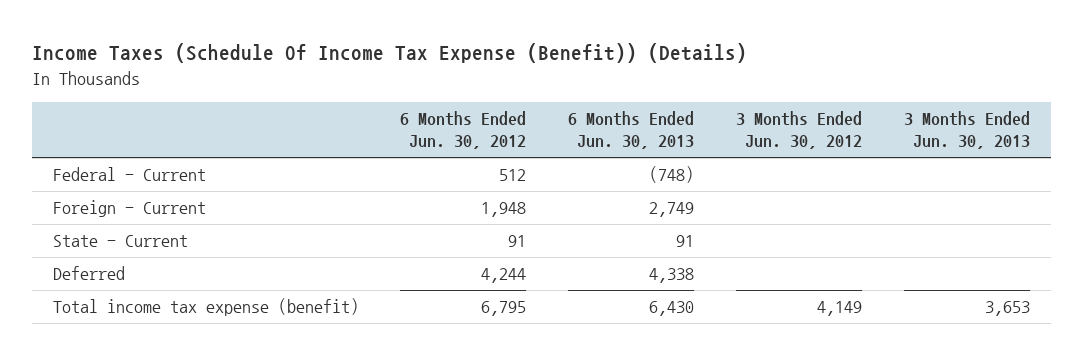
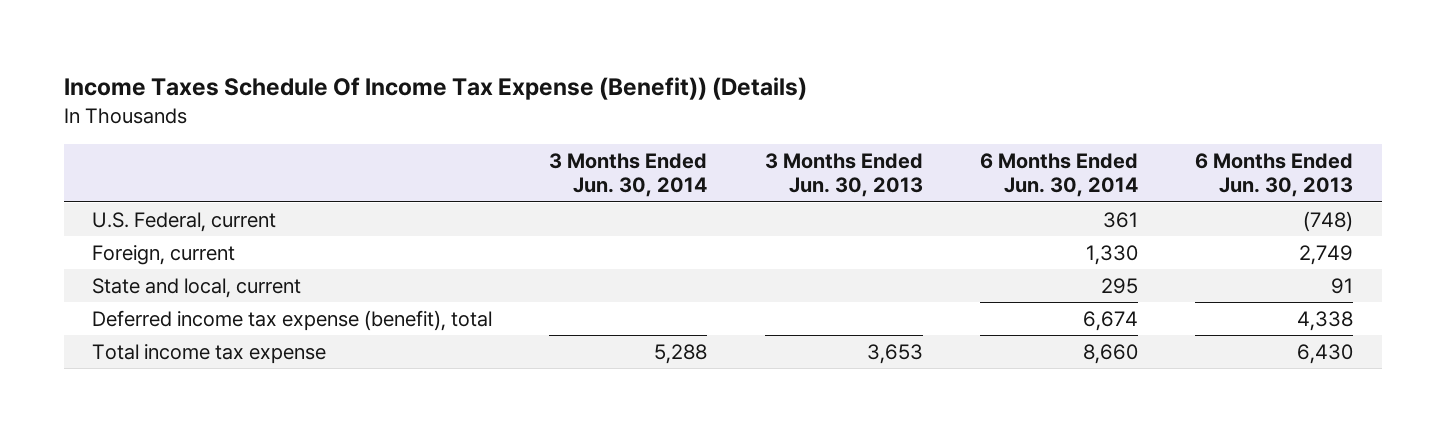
[31,43,747,64] Income Taxes (Schedule Of Income Tax Expense (Benefit)) (Details) -> [63,77,807,101] Income Taxes Schedule Of Income Tax Expense (Benefit)) (Details)
[400,110,527,150] 6 Months Ended Jun. 30, 2012 -> none
[736,110,863,150] 3 Months Ended Jun. 30, 2012 -> none
none -> [549,152,708,198] 3 Months Ended Jun. 30, 2014
none -> [979,152,1138,198] 6 Months Ended Jun. 30, 2014
[52,167,206,182] Federal - Current -> [92,211,277,232] U.S. Federal, current
[52,200,206,218] Foreign - Current -> [92,244,236,265] Foreign, current
[52,235,188,248] State - Current -> [92,277,302,298] State and local, current
[52,266,125,281] Deferred -> [92,309,493,331] Deferred income tax expense (benefit), total
[52,298,359,317] Total income tax expense (benefit) -> [92,343,327,364] Total income tax expense

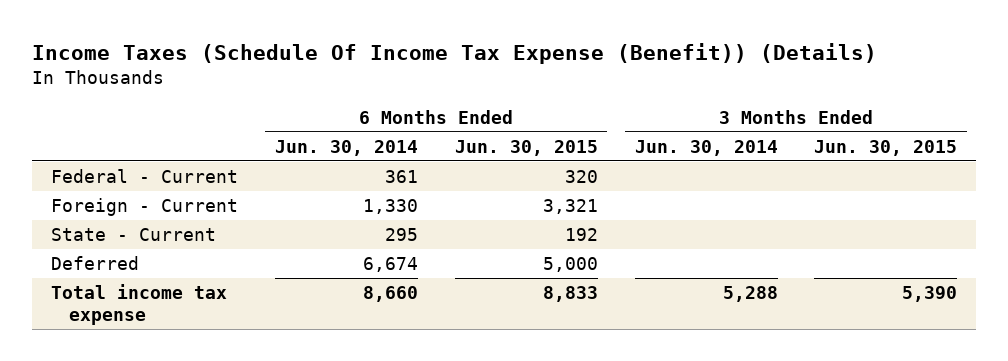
[63,77,807,101] Income Taxes Schedule Of Income Tax Expense (Benefit)) (Details) -> [32,43,878,65] Income Taxes (Schedule Of Income Tax Expense (Benefit)) (Details)
[764,152,923,198] 3 Months Ended Jun. 30, 2013 -> none
[1195,152,1354,198] 6 Months Ended Jun. 30, 2013 -> none
none -> [454,139,598,156] Jun. 30, 2015
none -> [814,139,958,156] Jun. 30, 2015
[92,211,277,232] U.S. Federal, current -> [50,169,238,184] Federal - Current
[92,244,236,265] Foreign, current -> [50,198,238,217] Foreign - Current
[92,277,302,298] State and local, current -> [50,228,216,242] State - Current
[92,309,493,331] Deferred income tax expense (benefit), total -> [50,256,139,271] Deferred

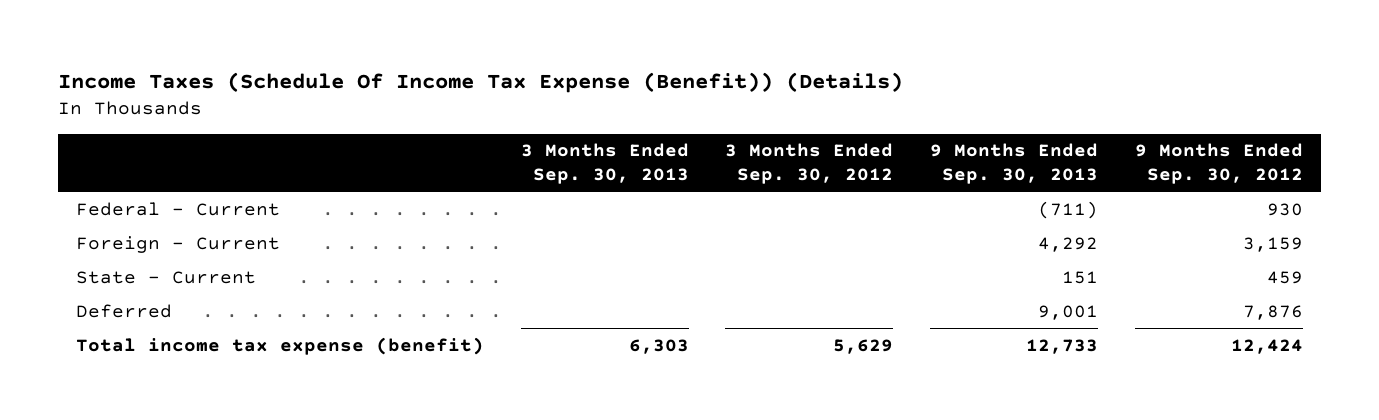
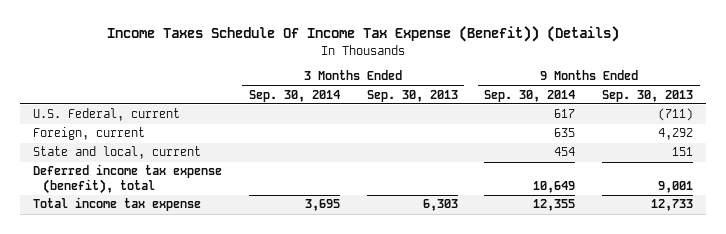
[57,71,903,93] Income Taxes (Schedule Of Income Tax Expense (Benefit)) (Details) -> [107,26,620,43] Income Taxes Schedule Of Income Tax Expense (Benefit)) (Details)
[725,143,894,184] 3 Months Ended Sep. 30, 2012 -> none
[1134,143,1303,184] 9 Months Ended Sep. 30, 2012 -> none
none -> [248,89,340,102] Sep. 30, 2014
none -> [484,89,576,102] Sep. 30, 2014
[76,201,281,216] Federal - Current -> [33,108,181,122] U.S. Federal, current
[76,235,281,253] Foreign - Current -> [33,127,146,141] Foreign, current
[76,270,257,284] State - Current -> [33,146,202,160] State and local, current
[76,303,173,318] Deferred -> [33,164,223,195] Deferred income tax expense (benefit), total
[76,336,485,355] Total income tax expense (benefit) -> [33,197,202,212] Total income tax expense

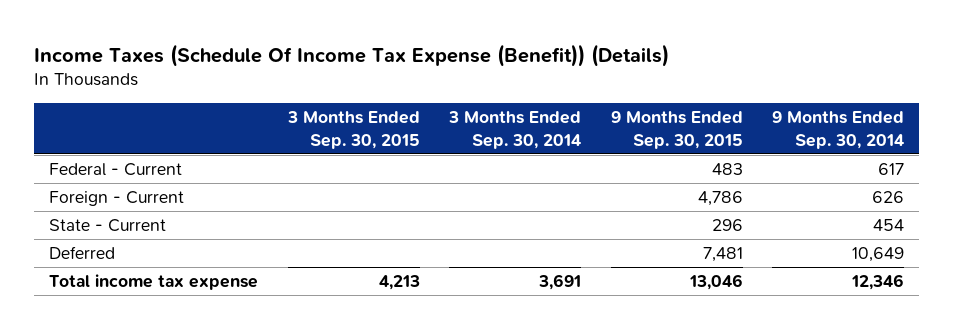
[107,26,620,43] Income Taxes Schedule Of Income Tax Expense (Benefit)) (Details) -> [34,43,670,67] Income Taxes (Schedule Of Income Tax Expense (Benefit)) (Details)
[366,89,458,102] Sep. 30, 2013 -> none
[602,89,694,102] Sep. 30, 2013 -> none
none -> [286,110,420,149] 3 Months Ended Sep. 30, 2015
none -> [610,110,743,149] 9 Months Ended Sep. 30, 2015
[33,108,181,122] U.S. Federal, current -> [48,163,182,177] Federal - Current
[33,127,146,141] Foreign, current -> [48,191,184,207] Foreign - Current
[554,128,576,138] 635 -> [872,191,905,204] 626
[33,146,202,160] State and local, current -> [48,219,166,233] State - Current
[33,164,223,195] Deferred income tax expense (benefit), total -> [48,246,115,260] Deferred
[304,199,340,212] 3,695 -> [538,274,582,291] 3,691
[533,199,576,212] 12,355 -> [851,274,905,291] 12,346

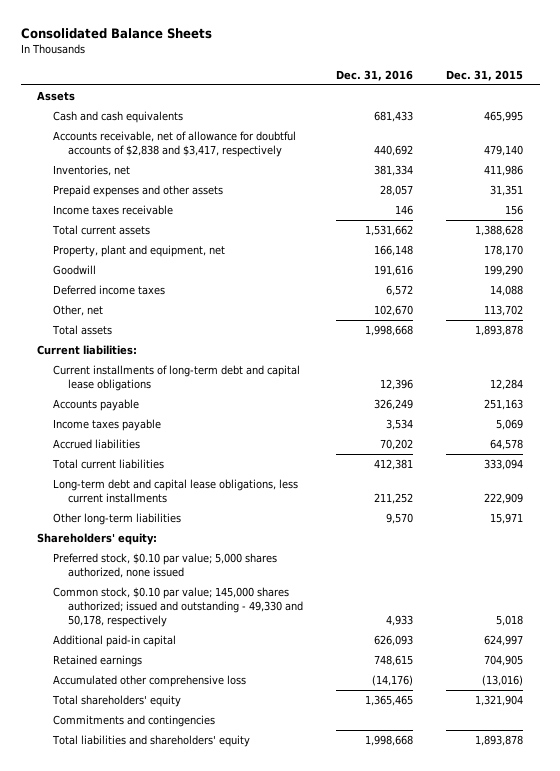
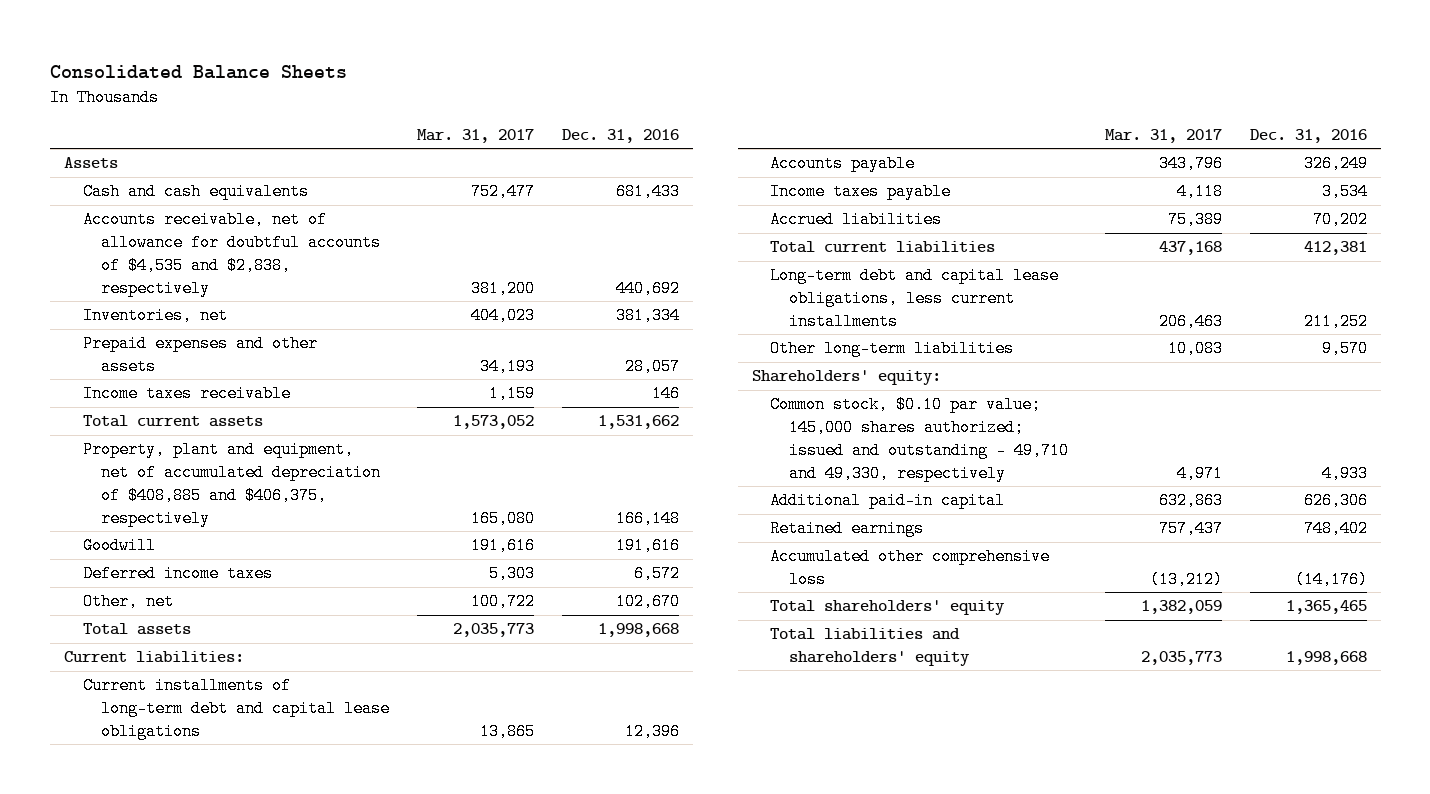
[445,69,523,81] Dec. 31, 2015 -> none
none -> [416,128,534,143] Mar. 31, 2017
[52,131,296,158] Accounts receivable, net of allowance for doubtful accounts of $2,838 and $3,417, respectively -> [82,211,382,297] Accounts receivable, net of allowance for doubtful accounts of $4,535 and $2,838, respectively
[52,245,225,258] Property, plant and equipment, net -> [82,441,382,527] Property, plant and equipment, net of accumulated depreciation of $408,885 and $406,375, respectively
[52,553,277,579] Preferred stock, $0.10 par value; 5,000 shares authorized, none issued -> none
[52,587,303,628] Common stock, $0.10 par value; 145,000 shares authorized; issued and outstanding - 49,330 and 50,178, respectively -> [770,396,1070,482] Common stock, $0.10 par value; 145,000 shares authorized; issued and outstanding - 49,710 and 49,330, respectively
[373,635,413,647] 626,093 -> [1303,492,1368,510] 626,306
[373,655,413,667] 748,615 -> [1303,520,1368,538] 748,402
[52,715,215,728] Commitments and contingencies -> none

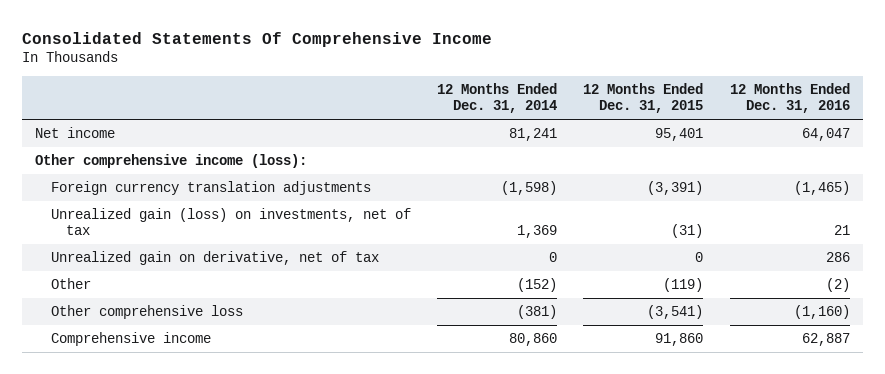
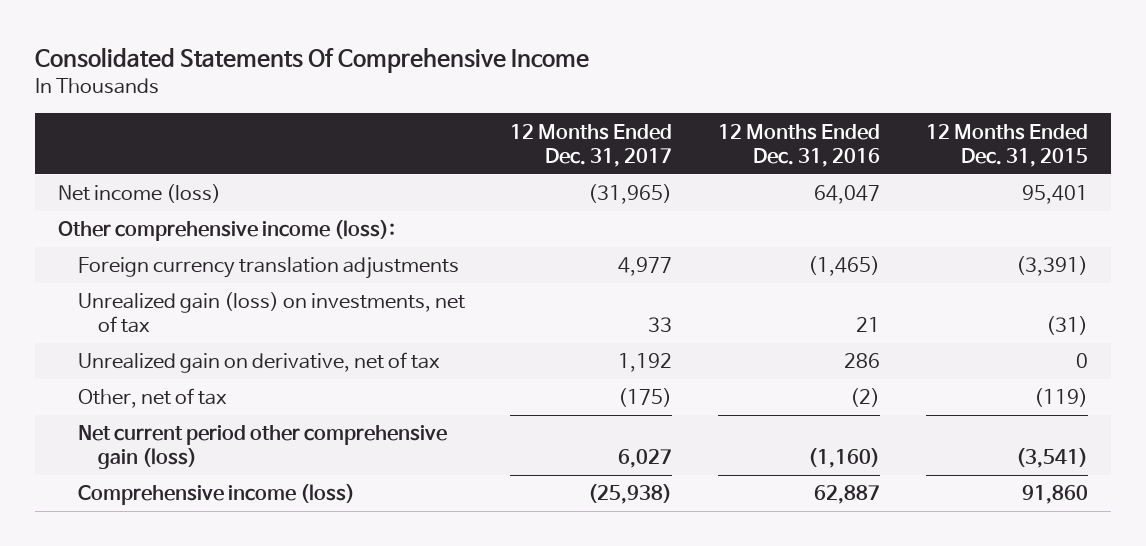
[437,83,558,114] 12 Months Ended Dec. 31, 2014 -> none
none -> [510,123,673,167] 12 Months Ended Dec. 31, 2017
[35,127,116,139] Net income -> [57,184,221,204] Net income (loss)
[50,278,91,290] Other -> [77,388,227,409] Other, net of tax
[50,305,243,320] Other comprehensive loss -> [77,425,447,470] Net current period other comprehensive gain (loss)
[50,332,211,347] Comprehensive income -> [77,484,355,506] Comprehensive income (loss)

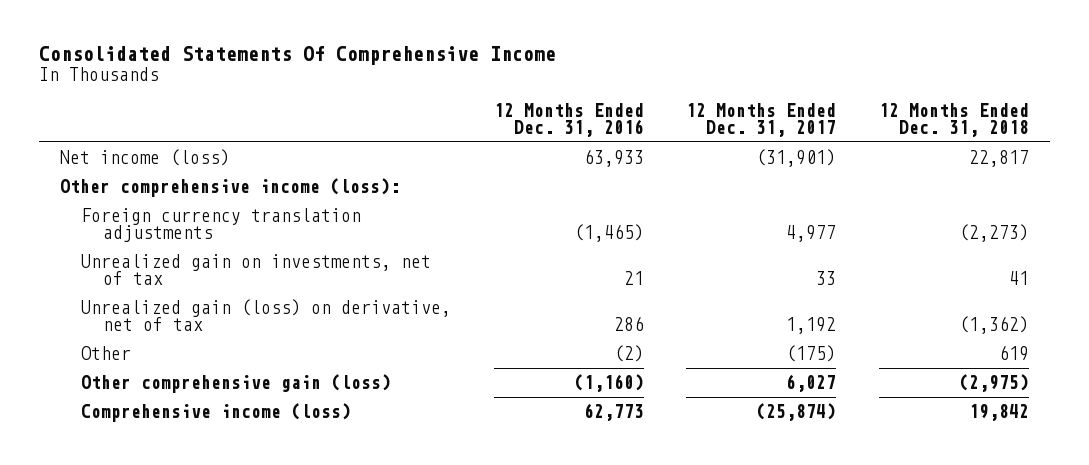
[925,123,1088,167] 12 Months Ended Dec. 31, 2015 -> none
none -> [878,102,1029,137] 12 Months Ended Dec. 31, 2018
[588,184,673,205] (31,965) -> [756,149,837,168] (31,901)
[814,185,881,205] 64,047 -> [583,149,644,168] 63,933
[77,292,465,334] Unrealized gain (loss) on investments, net of tax -> [81,254,432,286] Unrealized gain on investments, net of tax
[77,352,440,374] Unrealized gain on derivative, net of tax -> [81,299,452,332] Unrealized gain (loss) on derivative, net of tax
[77,388,227,409] Other, net of tax -> [81,346,132,361] Other
[77,425,447,470] Net current period other comprehensive gain (loss) -> [81,374,392,394] Other comprehensive gain (loss)
[588,484,673,505] (25,938) -> [756,403,837,422] (25,874)
[814,485,881,505] 62,887 -> [583,403,644,422] 62,773

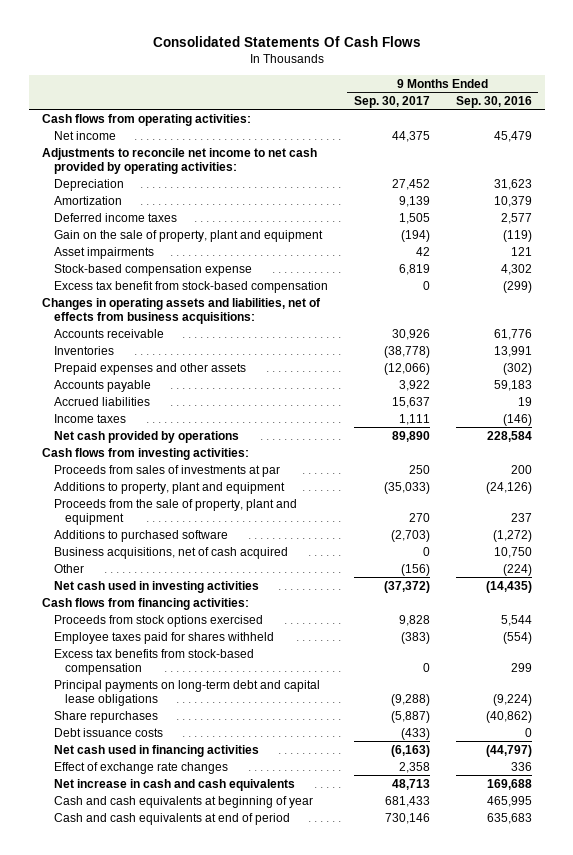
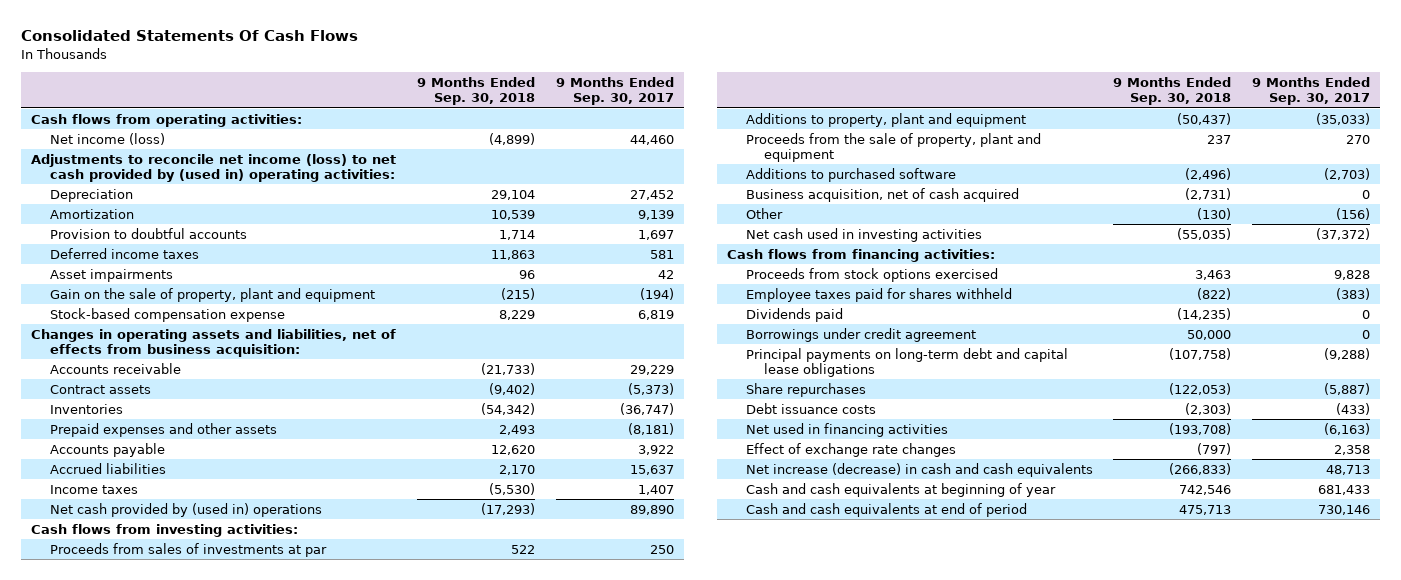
[455,95,532,108] Sep. 30, 2016 -> none
none -> [417,76,536,106] 9 Months Ended Sep. 30, 2018
[53,130,116,140] Net income -> [50,132,166,145] Net income (loss)
[391,130,430,142] 44,375 -> [629,134,674,145] 44,460
[41,147,317,174] Adjustments to reconcile net income to net cash provided by operating activities: -> [31,153,397,183] Adjustments to reconcile net income (loss) to net cash provided by (used in) operating activities:
none -> [50,227,248,239] Provision to doubtful accounts
[398,212,430,224] 1,505 -> [649,249,674,259] 581
[53,229,323,242] Gain on the sale of property, plant and equipment -> [50,287,376,302] Gain on the sale of property, plant and equipment
[53,280,328,293] Excess tax benefit from stock-based compensation -> none
[41,297,321,324] Changes in operating assets and liabilities, net of effects from business acquisitions: -> [31,328,397,358] Changes in operating assets and liabilities, net of effects from business acquisition:
[391,328,430,340] 30,926 -> [629,364,674,375] 29,229
none -> [50,384,152,394] Contract assets
[383,345,430,358] (38,778) -> [619,402,674,415] (36,747)
[383,362,430,375] (12,066) -> [627,422,674,435] (8,181)
[398,413,430,425] 1,111 -> [637,484,674,495] 1,407
[53,430,239,443] Net cash provided by operations -> [50,502,323,517] Net cash provided by (used in) operations
[53,546,288,559] Business acquisitions, net of cash acquired -> [745,187,1019,202] Business acquisition, net of cash acquired
[53,648,254,675] Excess tax benefits from stock-based compensation -> none
none -> [745,307,843,322] Dividends paid
none -> [745,327,976,342] Borrowings under credit agreement
[53,744,259,757] Net cash used in financing activities -> [745,422,948,437] Net used in financing activities
[53,778,295,791] Net increase in cash and cash equivalents -> [745,462,1093,477] Net increase (decrease) in cash and cash equivalents

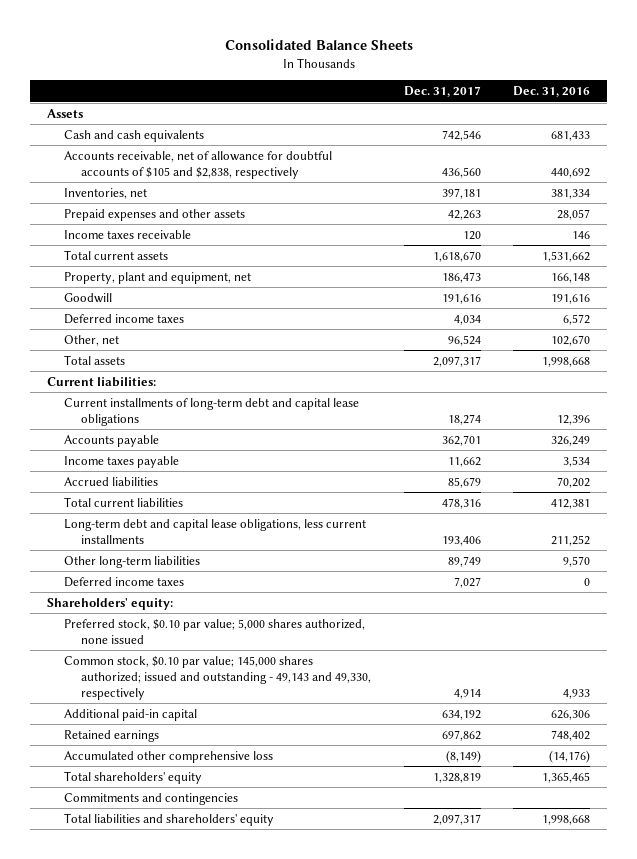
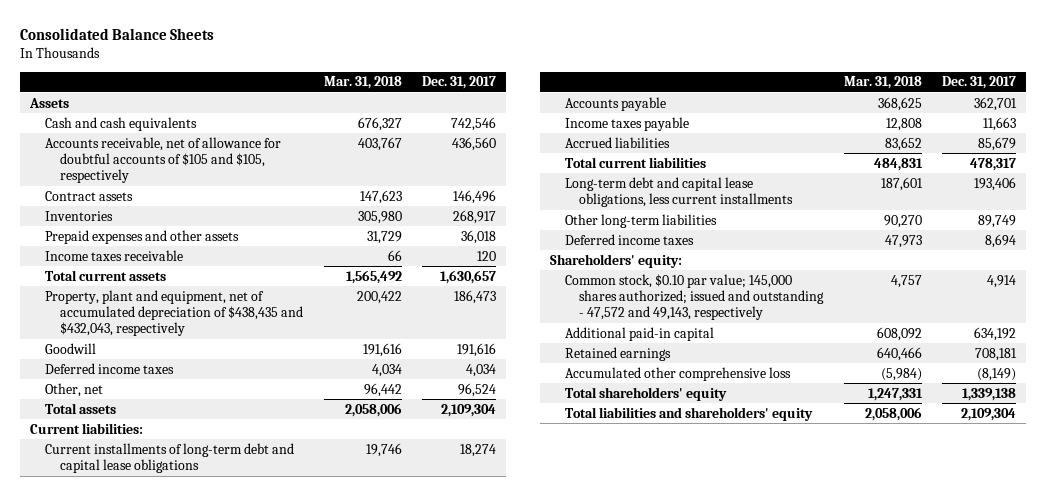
[513,86,591,98] Dec. 31, 2016 -> none
none -> [323,76,402,90] Mar. 31, 2018
[64,150,333,179] Accounts receivable, net of allowance for doubtful accounts of $105 and $2,838, respectively -> [44,136,281,184] Accounts receivable, net of allowance for doubtful accounts of $105 and $105, respectively
none -> [44,190,133,201] Contract assets
[64,187,148,199] Inventories, net -> [44,210,113,221] Inventories
[441,187,481,199] 397,181 -> [453,209,497,224] 268,917
[447,209,481,220] 42,263 -> [461,229,497,244] 36,018
[432,250,481,262] 1,618,670 -> [440,269,497,284] 1,630,657
[64,271,252,284] Property, plant and equipment, net -> [44,289,303,337] Property, plant and equipment, net of accumulated depreciation of $438,435 and $432,043, respectively
[432,355,481,367] 2,097,317 -> [441,403,497,417] 2,109,304
[447,456,481,467] 11,662 -> [983,116,1017,131] 11,663
[441,497,481,509] 478,316 -> [970,157,1017,171] 478,317
[453,576,481,588] 7,027 -> [985,233,1017,248] 8,694
[64,618,366,644] Preferred stock, $0.10 par value; 5,000 shares authorized, none issued -> none
[64,655,372,700] Common stock, $0.10 par value; 145,000 shares authorized; issued and outstanding - 49,143 and 49,330, respectively -> [564,273,825,321] Common stock, $0.10 par value; 145,000 shares authorized; issued and outstanding - 47,572 and 49,143, respectively
[441,729,481,741] 697,862 -> [975,347,1018,361] 708,181
[64,792,239,805] Commitments and contingencies -> none
[432,772,481,783] 1,328,819 -> [962,387,1017,401] 1,339,138
[432,813,481,825] 2,097,317 -> [961,407,1017,421] 2,109,304

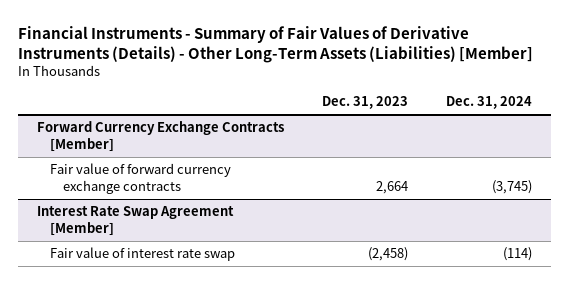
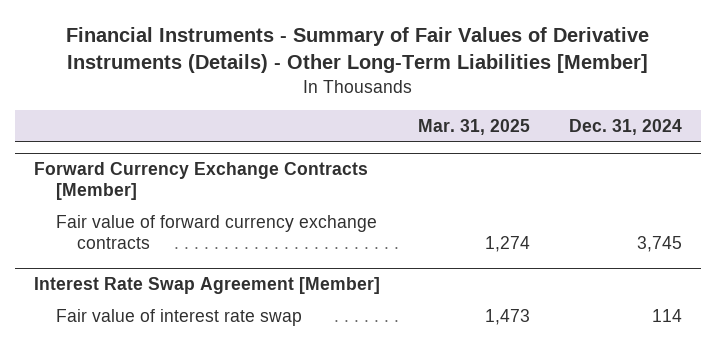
[18,25,534,63] Financial Instruments - Summary of Fair Values of Derivative Instruments (Details) - Other Long-Term Assets (Liabilities) [Member] -> [65,27,649,74] Financial Instruments - Summary of Fair Values of Derivative Instruments (Details) - Other Long-Term Liabilities [Member]
[322,96,409,110] Dec. 31, 2023 -> none
none -> [418,118,531,135] Mar. 31, 2025
[492,179,533,194] (3,745) -> [636,235,682,252] 3,745
[503,247,533,262] (114) -> [651,308,682,322] 114

